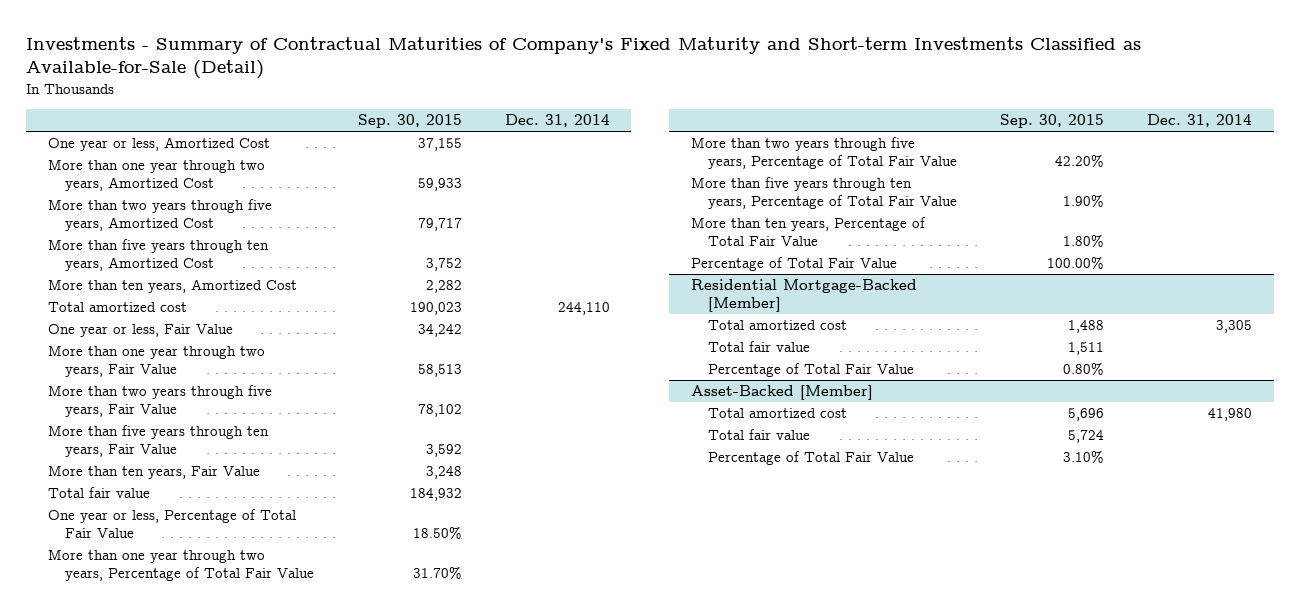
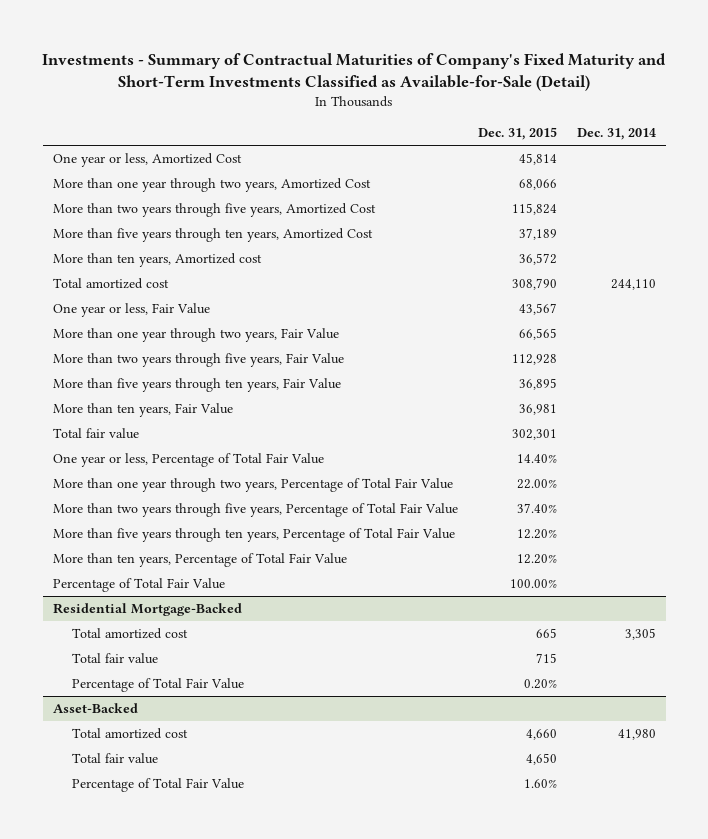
[26,36,1142,80] Investments - Summary of Contractual Maturities of Company's Fixed Maturity and Short-term Investments Classified as Available-for-Sale (Detail) -> [42,52,667,91] Investments - Summary of Contractual Maturities of Company's Fixed Maturity and Short-Term Investments Classified as Available-for-Sale (Detail)
[357,114,462,129] Sep. 30, 2015 -> none
none -> [477,127,557,141] Dec. 31, 2015
[48,279,298,294] More than ten years, Amortized Cost -> [52,253,262,268] More than ten years, Amortized cost
[690,279,917,313] Residential Mortgage-Backed [Member] -> [52,603,242,617] Residential Mortgage-Backed
[690,385,873,401] Asset-Backed [Member] -> [52,703,138,714] Asset-Backed

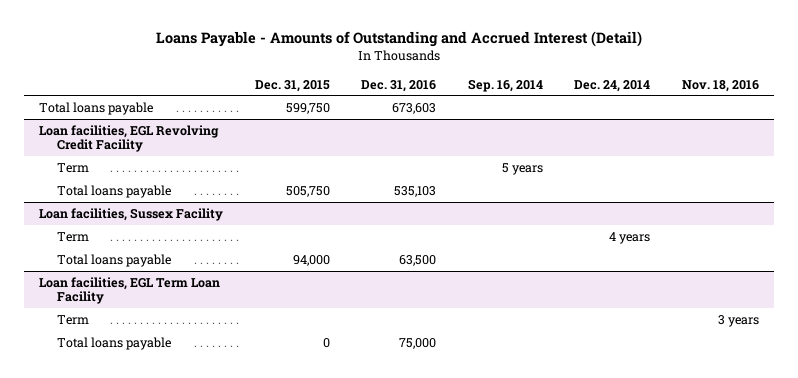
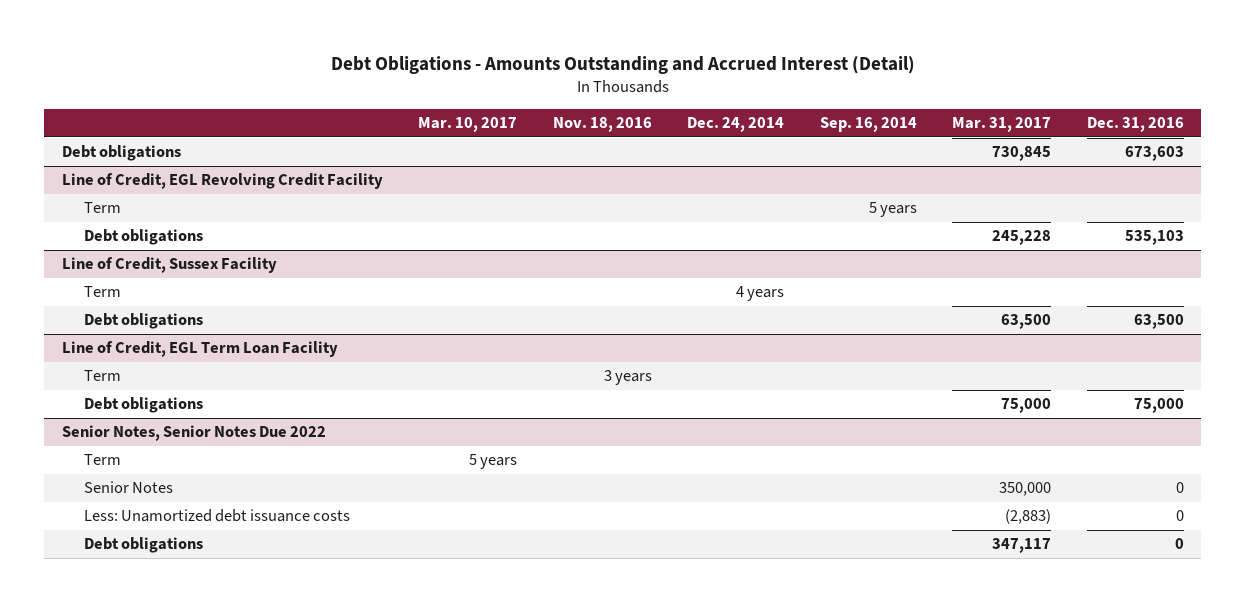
[155,31,642,48] Loans Payable - Amounts of Outstanding and Accrued Interest (Detail) -> [330,55,915,74] Debt Obligations - Amounts Outstanding and Accrued Interest (Detail)
[254,79,330,92] Dec. 31, 2015 -> none
none -> [418,117,518,133] Mar. 10, 2017
none -> [952,117,1052,133] Mar. 31, 2017
[39,101,154,115] Total loans payable -> [61,145,181,162] Debt obligations
[39,124,220,153] Loan facilities, EGL Revolving Credit Facility -> [61,173,383,190] Line of Credit, EGL Revolving Credit Facility
[56,184,171,198] Total loans payable -> [83,229,203,246] Debt obligations
[39,207,224,221] Loan facilities, Sussex Facility -> [61,257,277,274] Line of Credit, Sussex Facility
[56,253,171,267] Total loans payable -> [83,313,203,330] Debt obligations
[39,276,221,305] Loan facilities, EGL Term Loan Facility -> [61,341,338,358] Line of Credit, EGL Term Loan Facility
[56,336,171,350] Total loans payable -> [83,397,203,414] Debt obligations
none -> [61,425,326,442] Senior Notes, Senior Notes Due 2022
none -> [83,454,121,466] Term
none -> [83,481,173,494] Senior Notes
none -> [83,509,350,523] Less: Unamortized debt issuance costs
none -> [83,537,203,554] Debt obligations

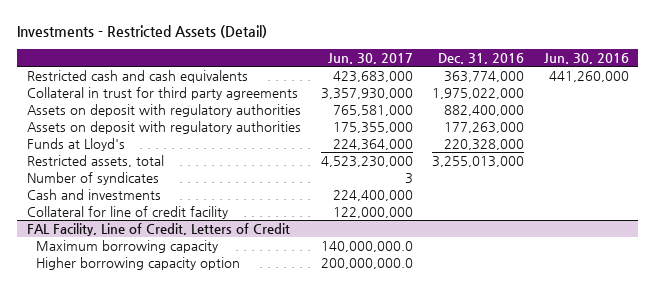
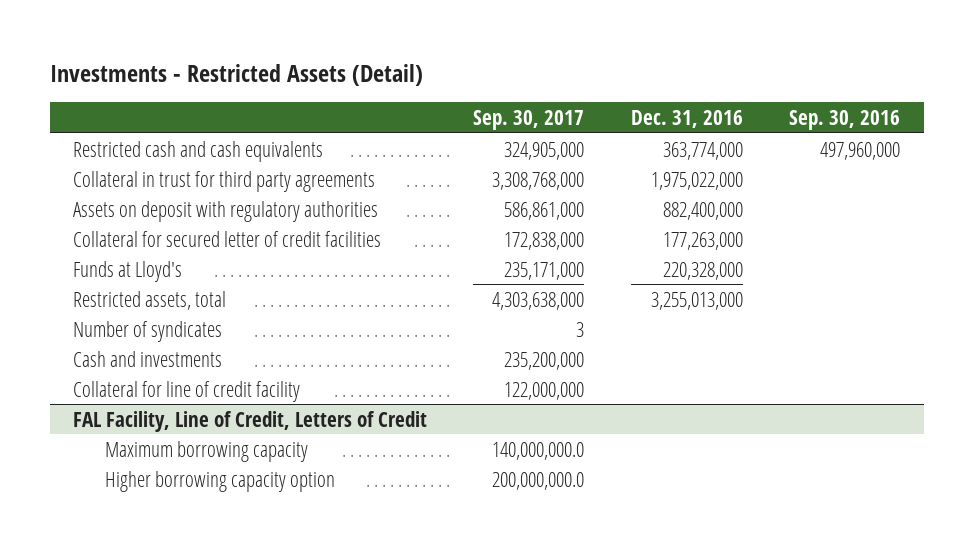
[327,52,413,64] Jun. 30, 2017 -> none
[543,52,629,64] Jun. 30, 2016 -> none
none -> [473,109,585,130] Sep. 30, 2017
none -> [789,109,901,130] Sep. 30, 2016
[27,121,302,135] Assets on deposit with regulatory authorities -> [72,230,381,247] Collateral for secured letter of credit facilities

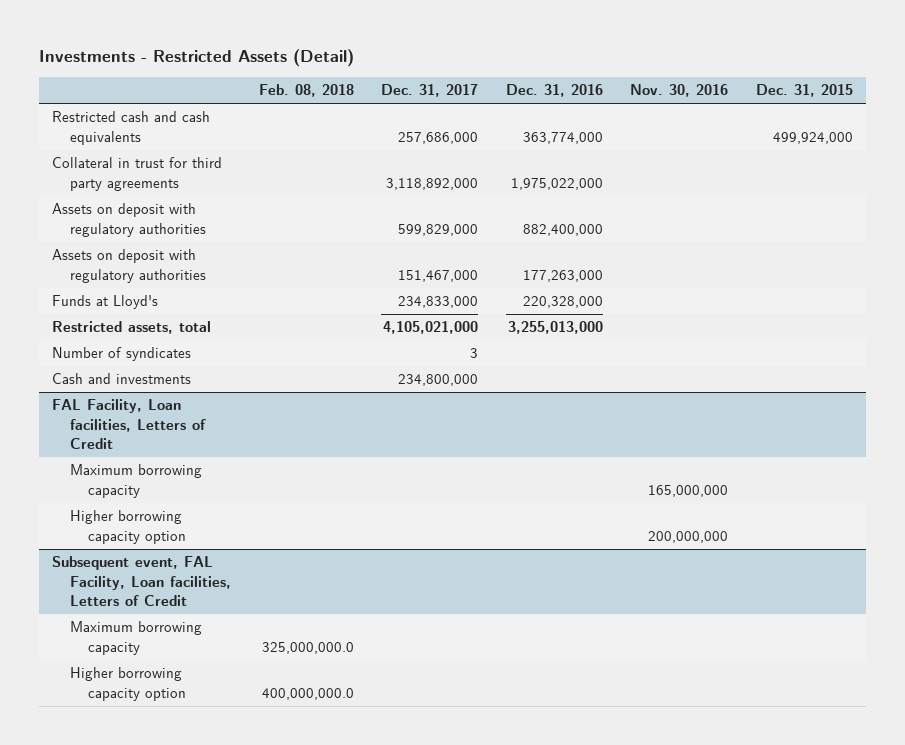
[473,109,585,130] Sep. 30, 2017 -> none
[789,109,901,130] Sep. 30, 2016 -> none
none -> [258,84,354,98] Feb. 08, 2018
none -> [381,84,479,98] Dec. 31, 2017
none -> [630,84,729,98] Nov. 30, 2016
none -> [755,84,853,98] Dec. 31, 2015
[72,230,381,247] Collateral for secured letter of credit facilities -> [52,249,207,283] Assets on deposit with regulatory authorities
[72,380,300,402] Collateral for line of credit facility -> none
[72,410,427,432] FAL Facility, Line of Credit, Letters of Credit -> [52,399,207,449] FAL Facility, Loan facilities, Letters of Credit
none -> [52,556,232,606] Subsequent event, FAL Facility, Loan facilities, Letters of Credit
none -> [70,621,203,655] Maximum borrowing capacity
none -> [70,667,186,701] Higher borrowing capacity option

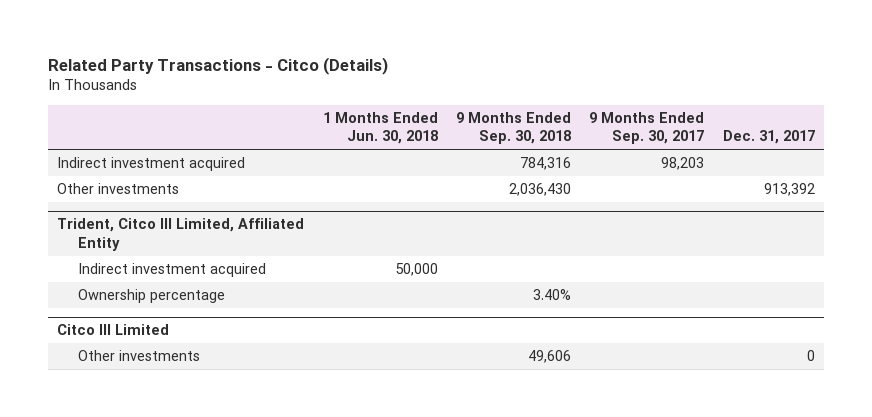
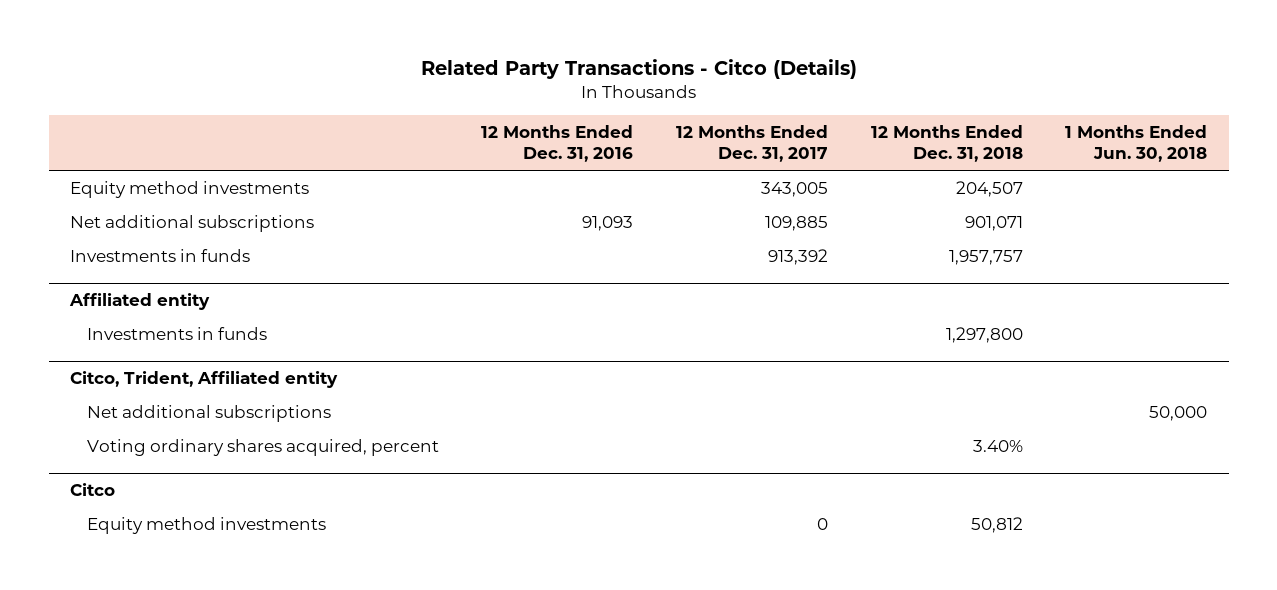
[456,111,572,145] 9 Months Ended Sep. 30, 2018 -> none
[589,111,705,145] 9 Months Ended Sep. 30, 2017 -> none
[722,130,815,145] Dec. 31, 2017 -> none
none -> [481,125,634,163] 12 Months Ended Dec. 31, 2016
none -> [675,125,828,163] 12 Months Ended Dec. 31, 2017
none -> [870,125,1023,163] 12 Months Ended Dec. 31, 2018
[77,350,200,362] Other investments -> none
none -> [70,180,310,198] Equity method investments
[57,157,246,172] Indirect investment acquired -> [70,214,315,232] Net additional subscriptions
[57,183,180,195] Other investments -> [70,248,251,262] Investments in funds
none -> [69,293,211,311] Affiliated entity
none -> [86,326,267,340] Investments in funds
[57,218,305,252] Trident, Citco III Limited, Affiliated Entity -> [70,371,339,389] Citco, Trident, Affiliated entity
[77,263,266,278] Indirect investment acquired -> [86,404,331,422] Net additional subscriptions
[77,289,225,304] Ownership percentage -> [86,438,439,456] Voting ordinary shares acquired, percent
[57,324,170,336] Citco III Limited -> [70,483,116,497] Citco
none -> [86,516,326,534] Equity method investments

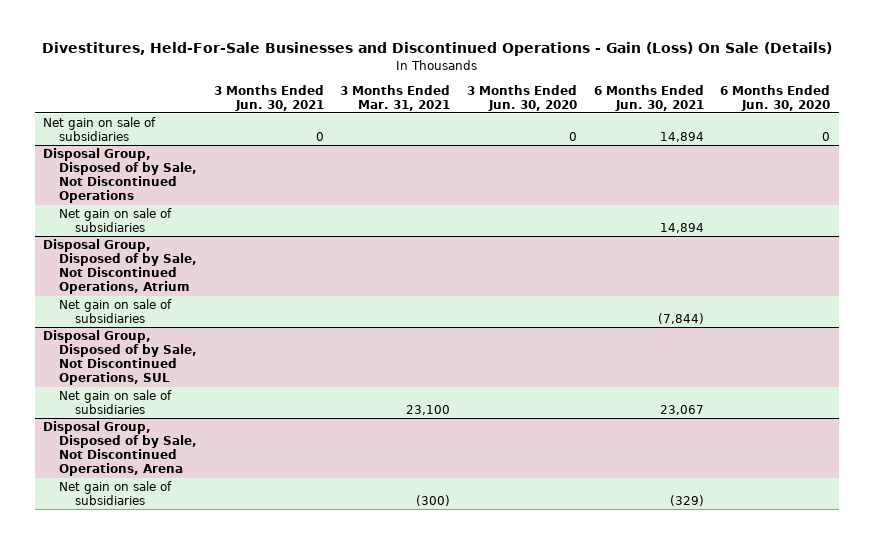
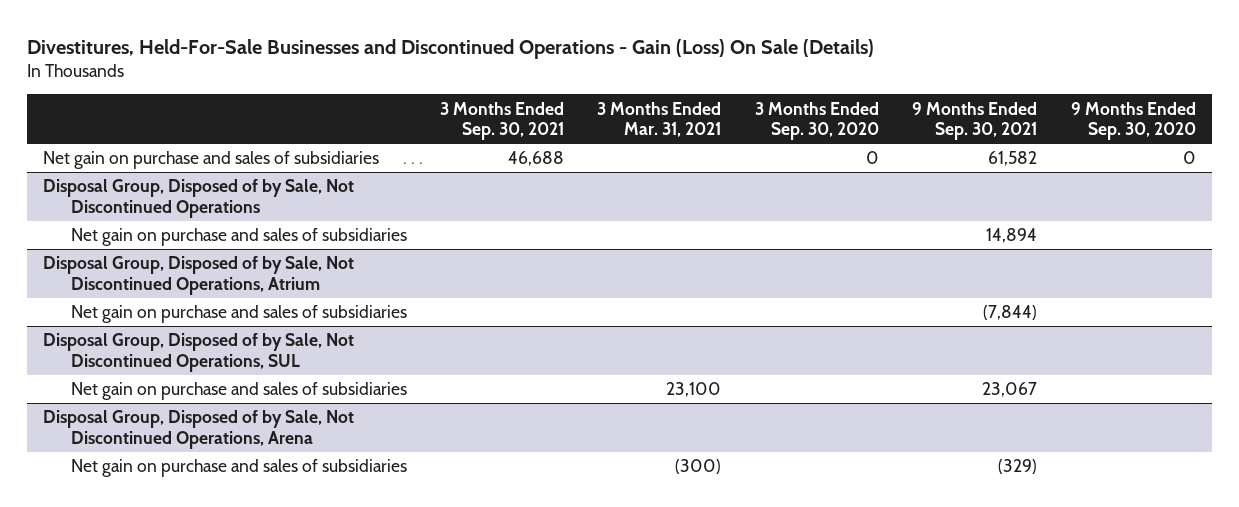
[213,84,324,111] 3 Months Ended Jun. 30, 2021 -> none
[467,84,578,111] 3 Months Ended Jun. 30, 2020 -> none
[593,84,704,111] 6 Months Ended Jun. 30, 2021 -> none
[720,84,831,111] 6 Months Ended Jun. 30, 2020 -> none
none -> [439,101,564,141] 3 Months Ended Sep. 30, 2021
none -> [754,101,879,141] 3 Months Ended Sep. 30, 2020
none -> [912,101,1038,141] 9 Months Ended Sep. 30, 2021
none -> [1070,101,1196,141] 9 Months Ended Sep. 30, 2020
[42,116,156,142] Net gain on sale of subsidiaries -> [43,151,380,170] Net gain on purchase and sales of subsidiaries
[59,207,173,233] Net gain on sale of subsidiaries -> [70,228,407,247] Net gain on purchase and sales of subsidiaries
[59,298,173,324] Net gain on sale of subsidiaries -> [70,305,407,324] Net gain on purchase and sales of subsidiaries
[59,389,173,415] Net gain on sale of subsidiaries -> [70,382,407,401] Net gain on purchase and sales of subsidiaries
[59,480,173,506] Net gain on sale of subsidiaries -> [70,459,407,478] Net gain on purchase and sales of subsidiaries

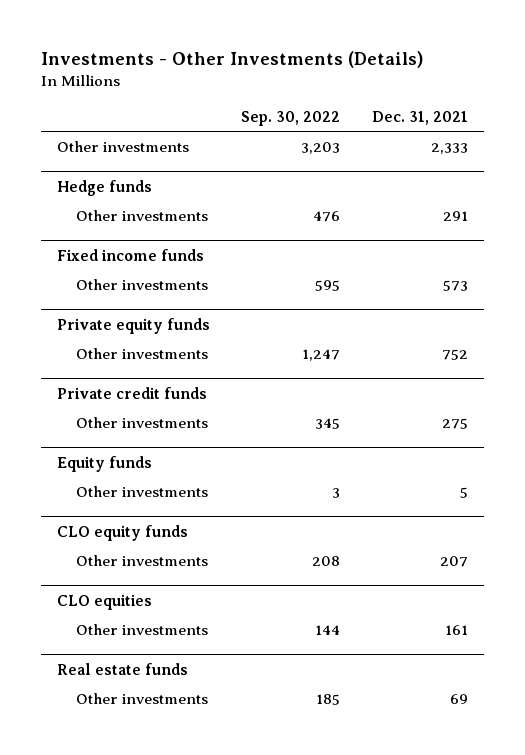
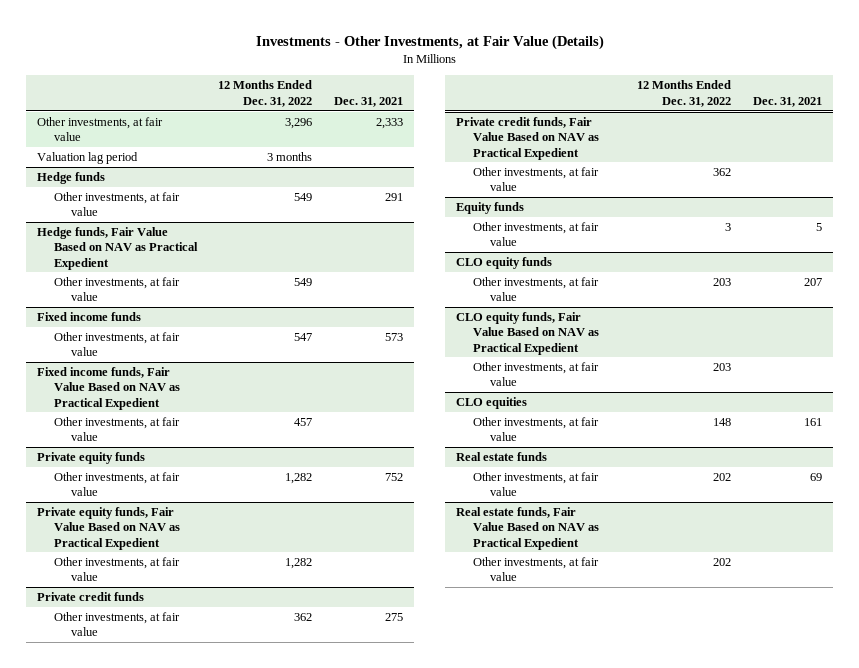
[41,51,424,69] Investments - Other Investments (Details) -> [255,34,604,50] Investments - Other Investments, at Fair Value (Details)
[241,110,341,126] Sep. 30, 2022 -> none
none -> [218,80,313,107] 12 Months Ended Dec. 31, 2022
[56,141,189,153] Other investments -> [37,117,164,142] Other investments, at fair value
none -> [37,152,139,165] Valuation lag period
[75,210,208,222] Other investments -> [53,192,180,217] Other investments, at fair value
none -> [37,227,198,270] Hedge funds, Fair Value Based on NAV as Practical Expedient
none -> [53,277,180,302] Other investments, at fair value
[75,279,208,291] Other investments -> [53,332,180,357] Other investments, at fair value
none -> [37,367,180,410] Fixed income funds, Fair Value Based on NAV as Practical Expedient
none -> [53,417,180,442] Other investments, at fair value
[75,348,208,360] Other investments -> [53,472,180,497] Other investments, at fair value
none -> [37,507,180,550] Private equity funds, Fair Value Based on NAV as Practical Expedient
none -> [53,557,180,582] Other investments, at fair value
[75,417,208,429] Other investments -> [53,612,180,637] Other investments, at fair value
none -> [455,117,599,160] Private credit funds, Fair Value Based on NAV as Practical Expedient
none -> [472,167,599,192] Other investments, at fair value
[75,486,208,498] Other investments -> [472,222,599,247] Other investments, at fair value
[75,555,208,567] Other investments -> [472,277,599,302] Other investments, at fair value
none -> [455,312,599,355] CLO equity funds, Fair Value Based on NAV as Practical Expedient
none -> [472,362,599,387] Other investments, at fair value
[75,624,208,636] Other investments -> [472,417,599,442] Other investments, at fair value
[75,693,208,705] Other investments -> [472,472,599,497] Other investments, at fair value
none -> [455,507,599,550] Real estate funds, Fair Value Based on NAV as Practical Expedient
none -> [472,557,599,582] Other investments, at fair value

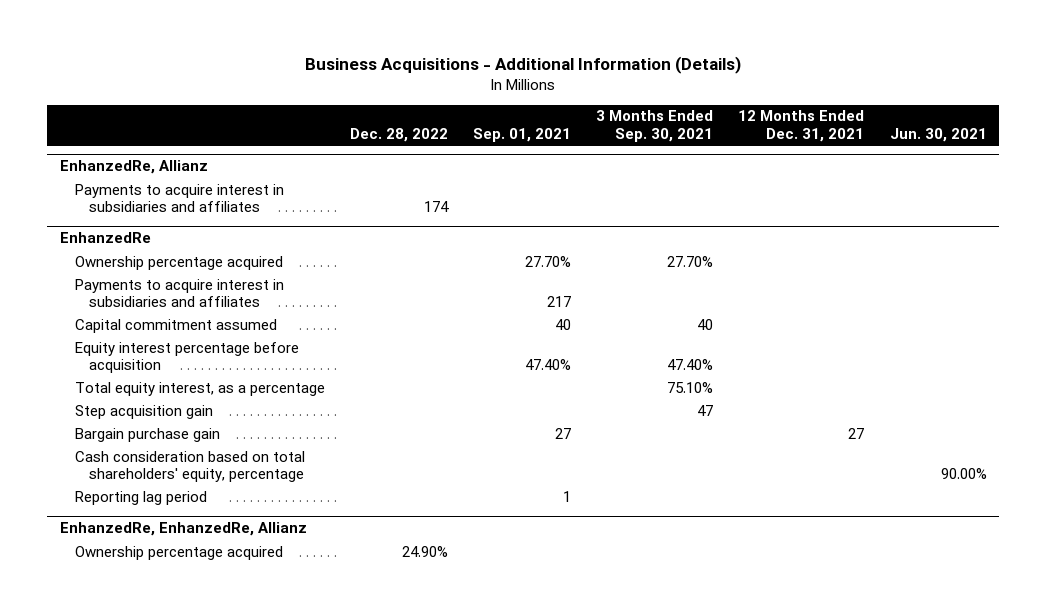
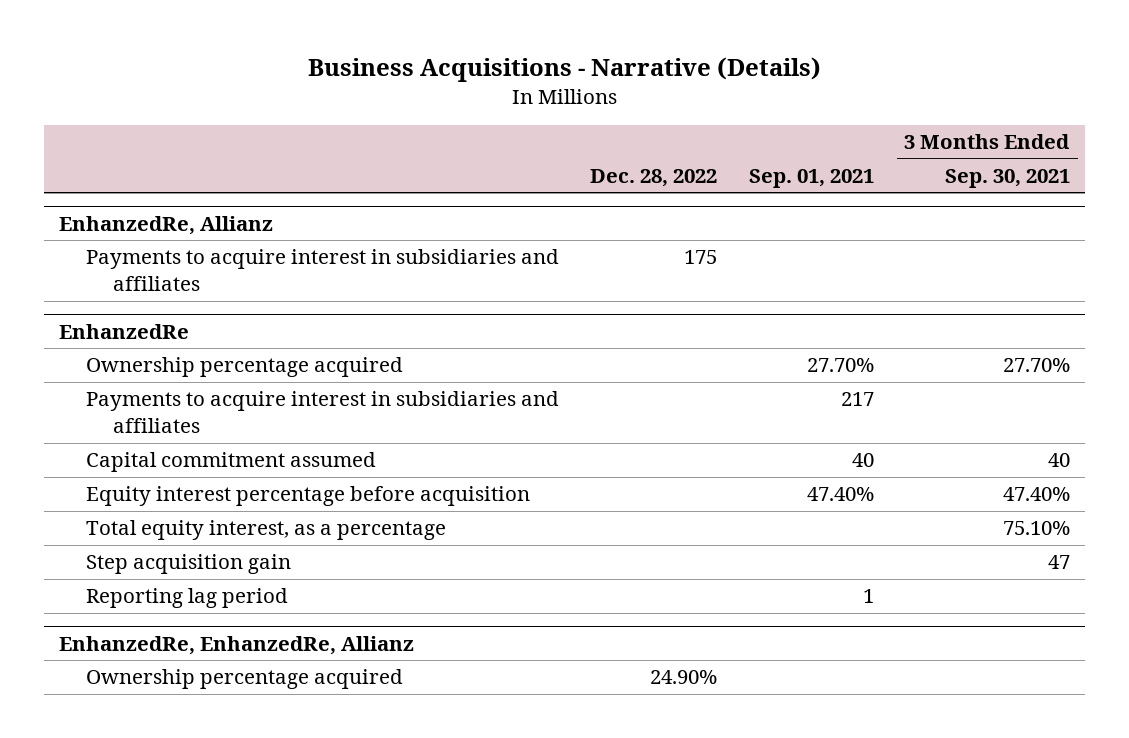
[305,56,742,75] Business Acquisitions - Additional Information (Details) -> [307,56,821,82] Business Acquisitions - Narrative (Details)
[738,110,865,143] 12 Months Ended Dec. 31, 2021 -> none
[889,128,987,143] Jun. 30, 2021 -> none
[423,201,449,213] 174 -> [684,250,718,265] 175
[74,427,220,442] Bargain purchase gain -> none
[74,450,305,483] Cash consideration based on total shareholders' equity, percentage -> none

